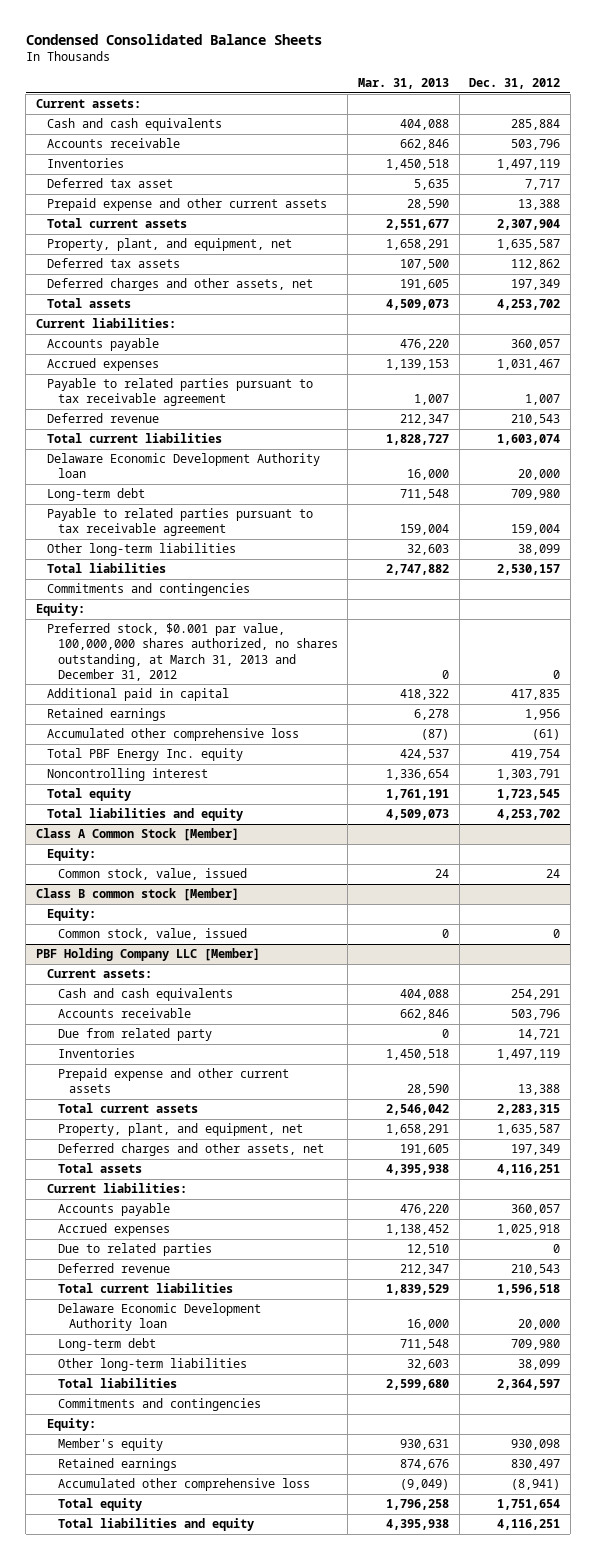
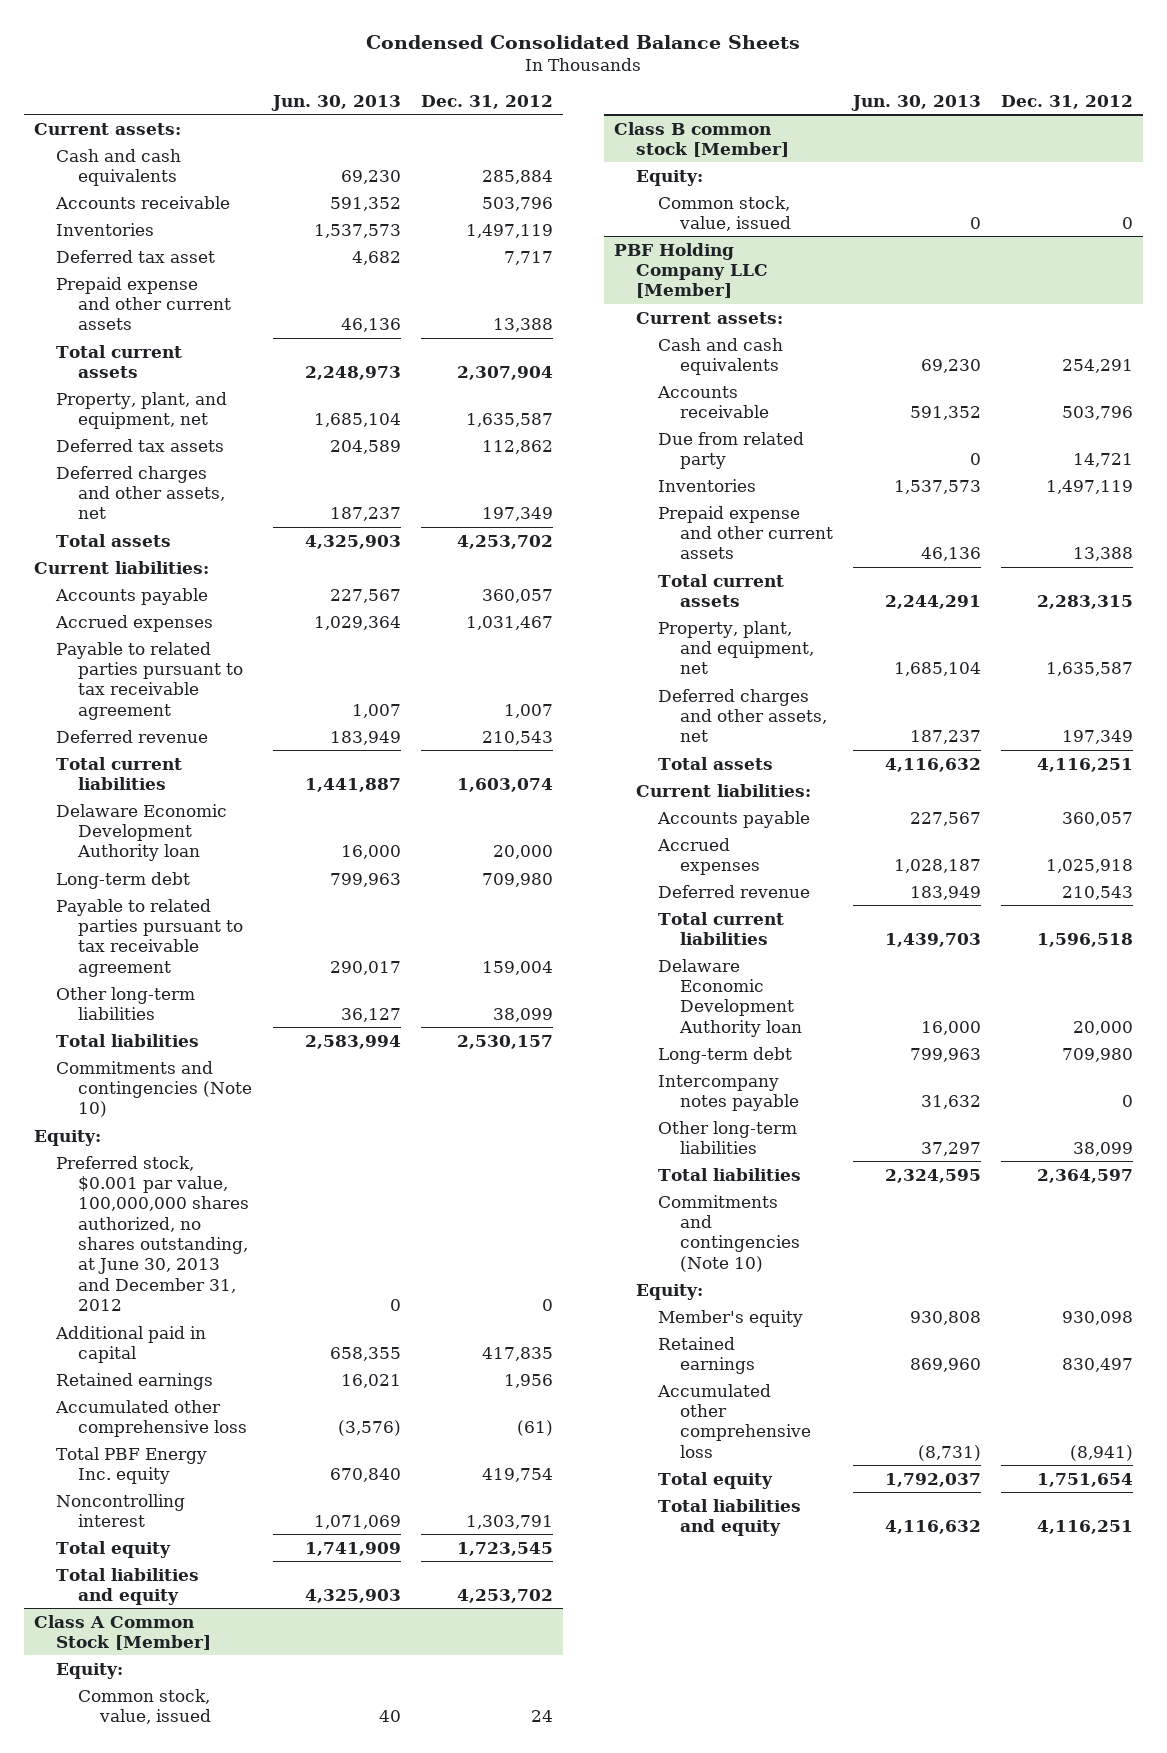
[358,78,450,90] Mar. 31, 2013 -> none
none -> [270,94,401,111] Jun. 30, 2013
[46,583,250,597] Commitments and contingencies -> [55,1060,252,1118] Commitments and contingencies (Note 10)
[46,623,338,681] Preferred stock, $0.001 par value, 100,000,000 shares authorized, no shares outstanding, at March 31, 2013 and December 31, 2012 -> [55,1155,249,1311] Preferred stock, $0.001 par value, 100,000,000 shares authorized, no shares outstanding, at June 30, 2013 and December 31, 2012
[57,1243,212,1257] Due to related parties -> none
none -> [657,1074,799,1111] Intercompany notes payable
[57,1398,261,1412] Commitments and contingencies -> [657,1194,800,1272] Commitments and contingencies (Note 10)

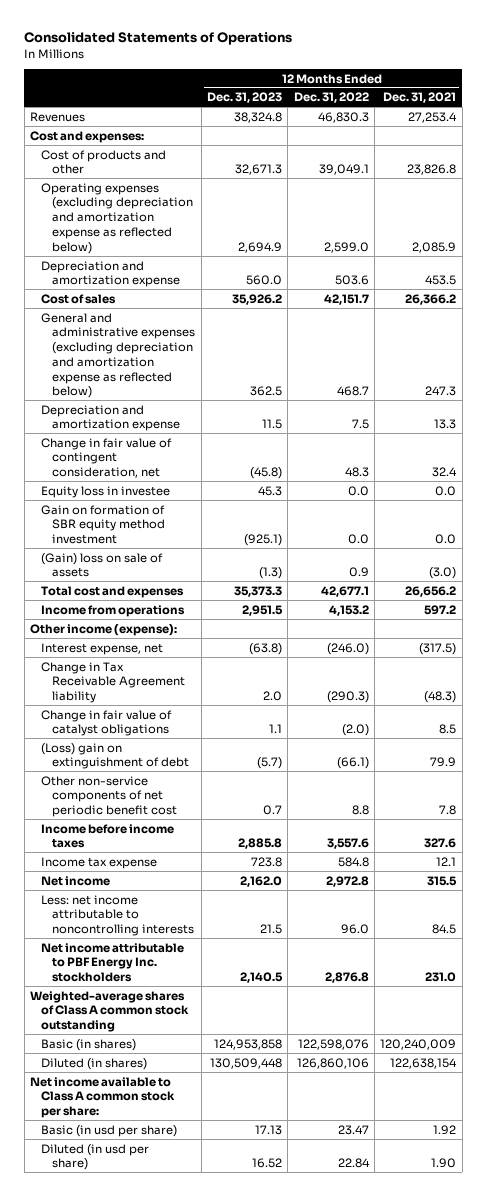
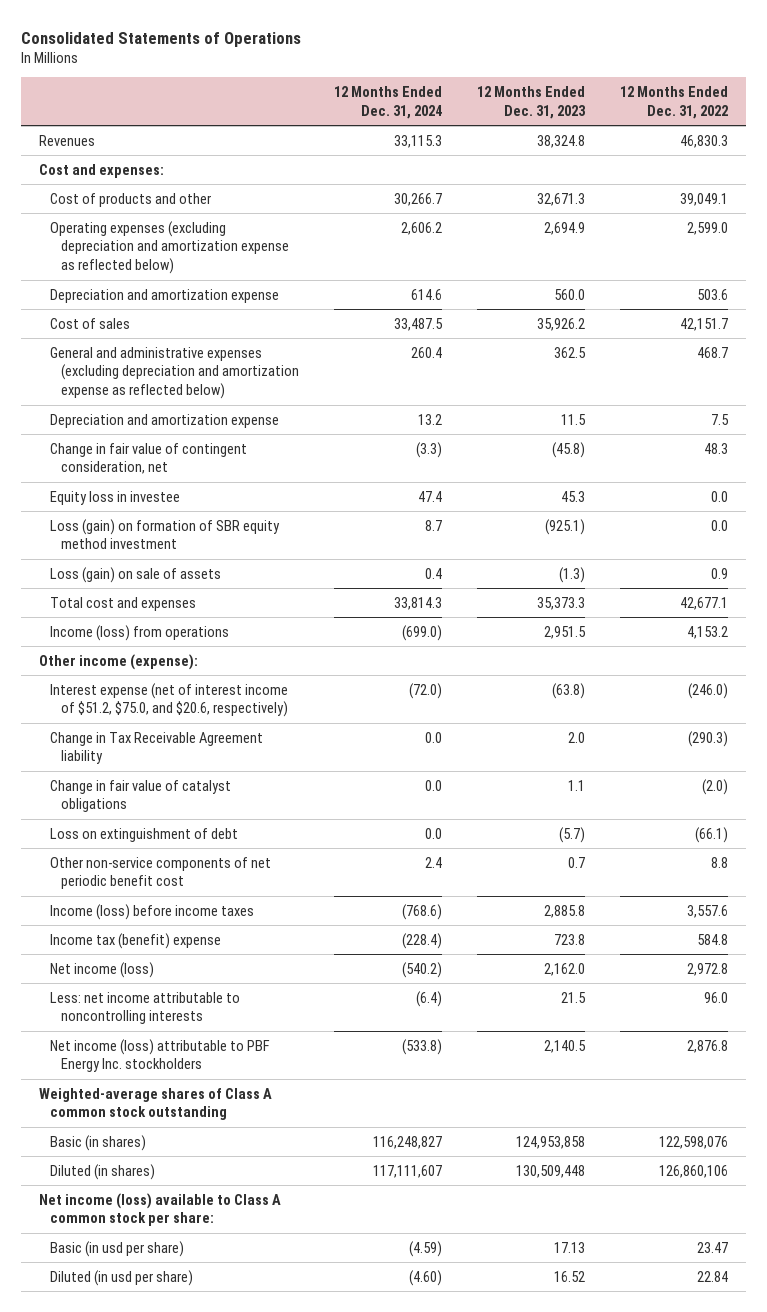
[383,92,457,104] Dec. 31, 2021 -> none
none -> [333,86,442,119] 12 Months Ended Dec. 31, 2024
[41,504,166,545] Gain on formation of SBR equity method investment -> [49,518,280,550] Loss (gain) on formation of SBR equity method investment
[41,552,164,578] (Gain) loss on sale of assets -> [49,566,221,583] Loss (gain) on sale of assets
[41,604,186,617] Income from operations -> [49,624,229,641] Income (loss) from operations
[41,642,164,655] Interest expense, net -> [49,682,288,718] Interest expense (net of interest income of $51.2, $75.0, and $20.6, respectively)
[41,742,190,770] (Loss) gain on extinguishment of debt -> [49,827,238,842] Loss on extinguishment of debt
[41,823,175,849] Income before income taxes -> [49,903,254,920] Income (loss) before income taxes
[41,856,158,869] Income tax expense -> [49,932,221,949] Income tax (benefit) expense
[41,875,111,886] Net income -> [49,961,154,978] Net income (loss)
[41,942,185,983] Net income attributable to PBF Energy Inc. stockholders -> [49,1038,270,1073] Net income (loss) attributable to PBF Energy Inc. stockholders
[30,1076,176,1119] Net income available to Class A common stock per share: -> [38,1192,281,1227] Net income (loss) available to Class A common stock per share:

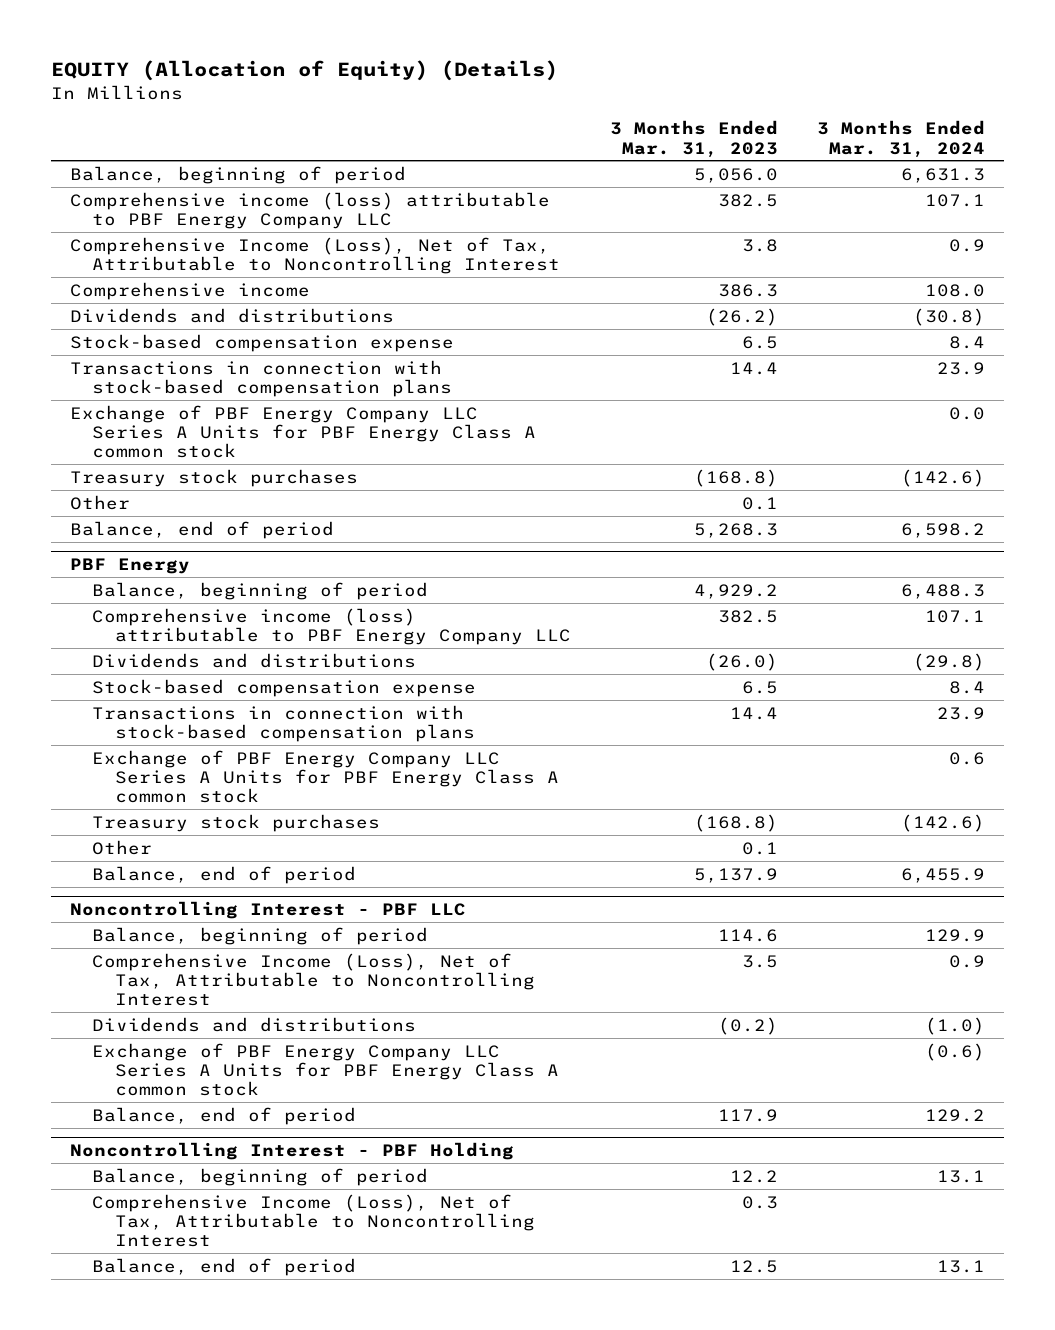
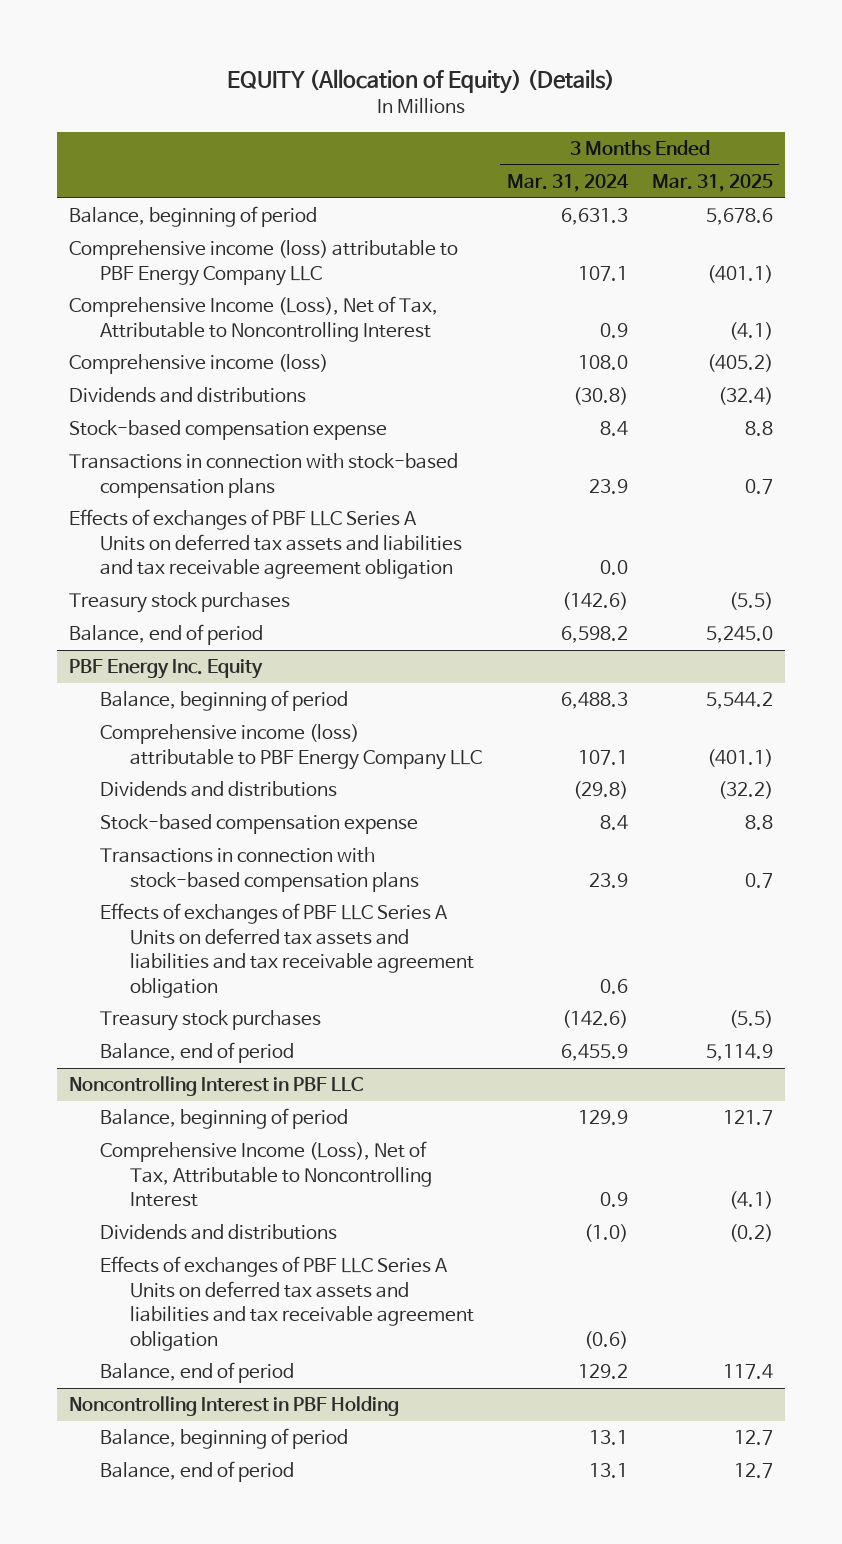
[609,120,778,158] 3 Months Ended Mar. 31, 2023 -> none
none -> [651,174,773,193] Mar. 31, 2025
[70,281,311,300] Comprehensive income -> [68,354,328,375] Comprehensive income (loss)
[70,404,537,459] Exchange of PBF Energy Company LLC Series A Units for PBF Energy Class A common stock -> none
none -> [68,509,462,580] Effects of exchanges of PBF LLC Series A Units on deferred tax assets and liabilities and tax receivable agreement obligation
[70,494,131,510] Other -> none
[70,558,191,575] PBF Energy -> [68,659,263,680] PBF Energy Inc. Equity
[92,749,559,804] Exchange of PBF Energy Company LLC Series A Units for PBF Energy Class A common stock -> none
none -> [99,903,475,998] Effects of exchanges of PBF LLC Series A Units on deferred tax assets and liabilities and tax receivable agreement obligation
[92,839,153,855] Other -> none
[70,901,467,920] Noncontrolling Interest - PBF LLC -> [68,1076,363,1097] Noncontrolling Interest in PBF LLC
[92,1042,559,1097] Exchange of PBF Energy Company LLC Series A Units for PBF Energy Class A common stock -> none
none -> [99,1256,475,1351] Effects of exchanges of PBF LLC Series A Units on deferred tax assets and liabilities and tax receivable agreement obligation
[70,1142,515,1161] Noncontrolling Interest - PBF Holding -> [68,1396,399,1417] Noncontrolling Interest in PBF Holding
[92,1193,535,1248] Comprehensive Income (Loss), Net of Tax, Attributable to Noncontrolling Interest -> none

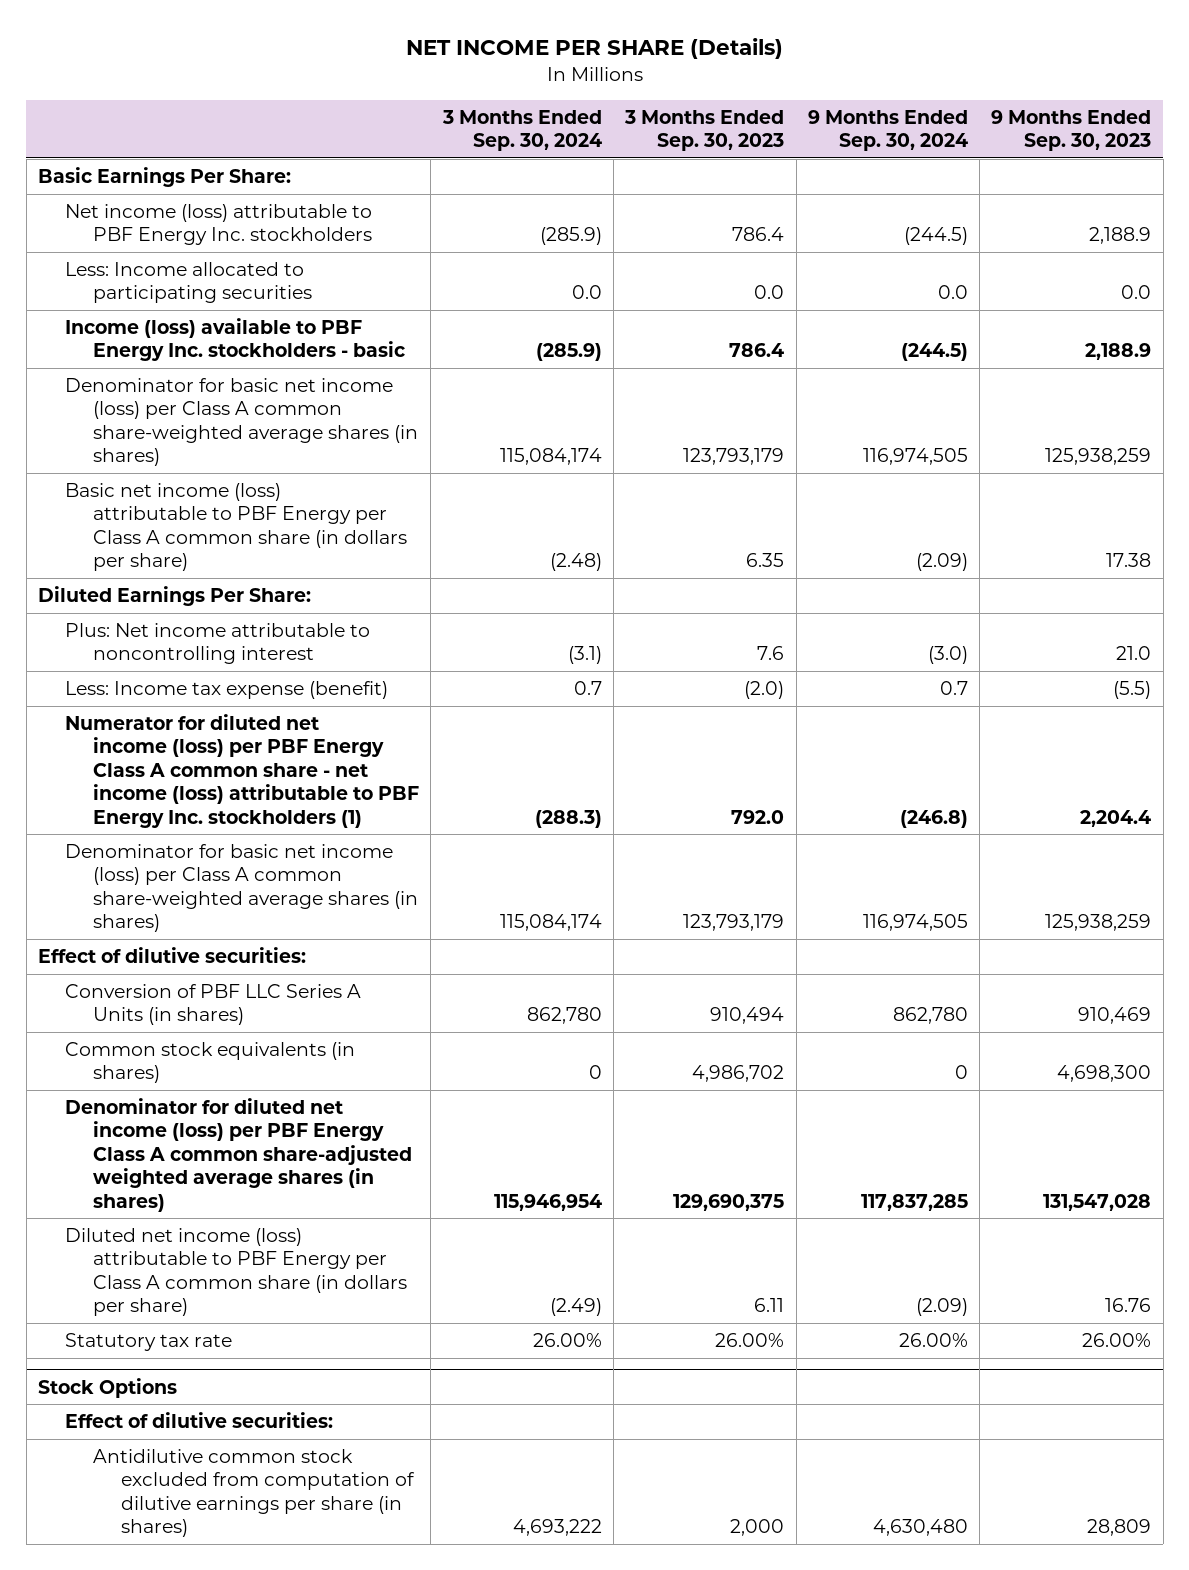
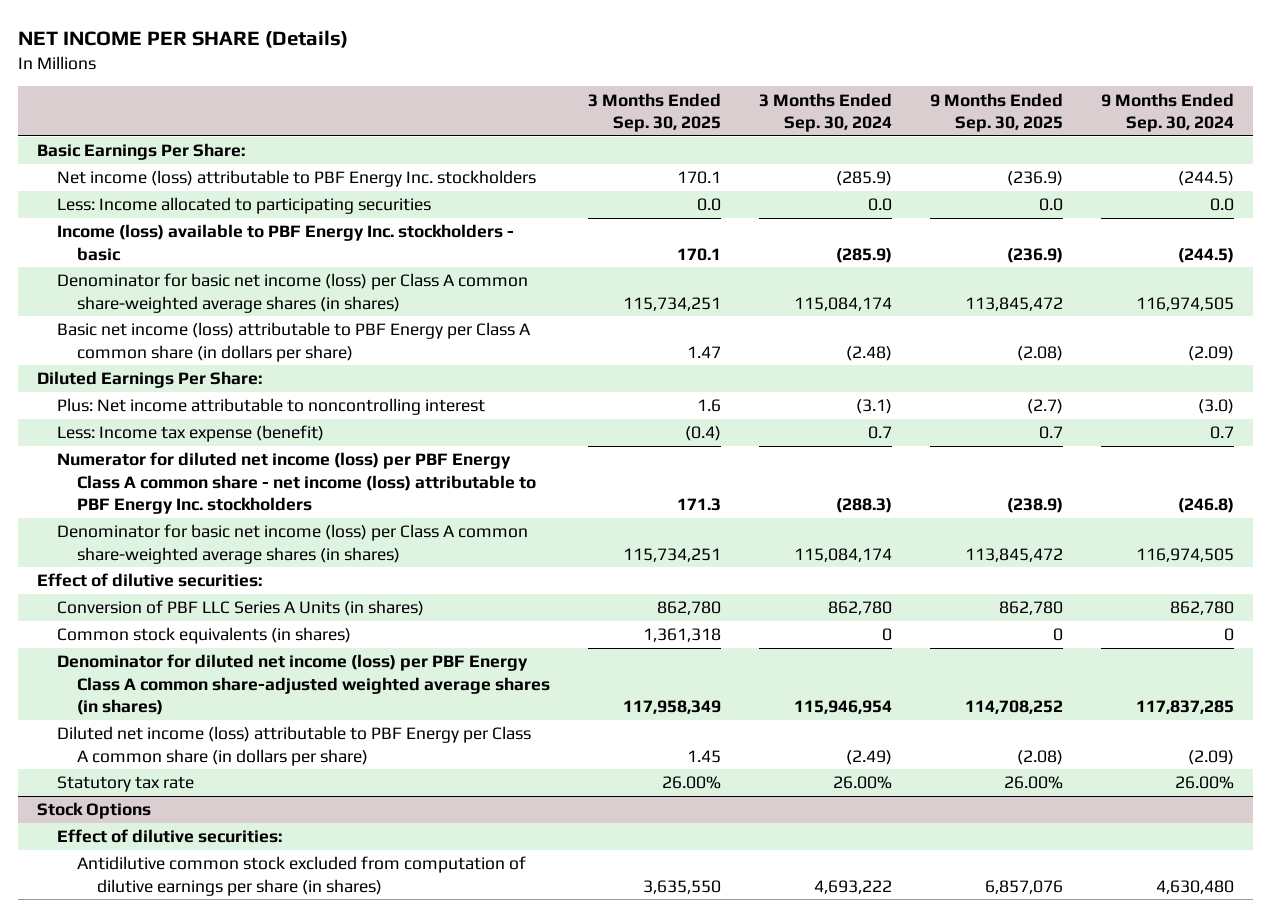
[624,109,785,151] 3 Months Ended Sep. 30, 2023 -> none
[991,109,1152,151] 9 Months Ended Sep. 30, 2023 -> none
none -> [587,92,721,133] 3 Months Ended Sep. 30, 2025
none -> [929,92,1063,133] 9 Months Ended Sep. 30, 2025
[65,713,420,828] Numerator for diluted net income (loss) per PBF Energy Class A common share - net income (loss) attributable to PBF Energy Inc. stockholders (1) -> [56,452,537,515] Numerator for diluted net income (loss) per PBF Energy Class A common share - net income (loss) attributable to PBF Energy Inc. stockholders

